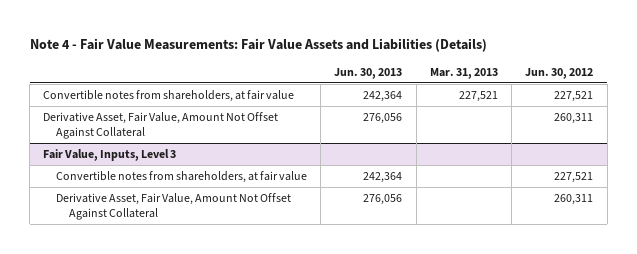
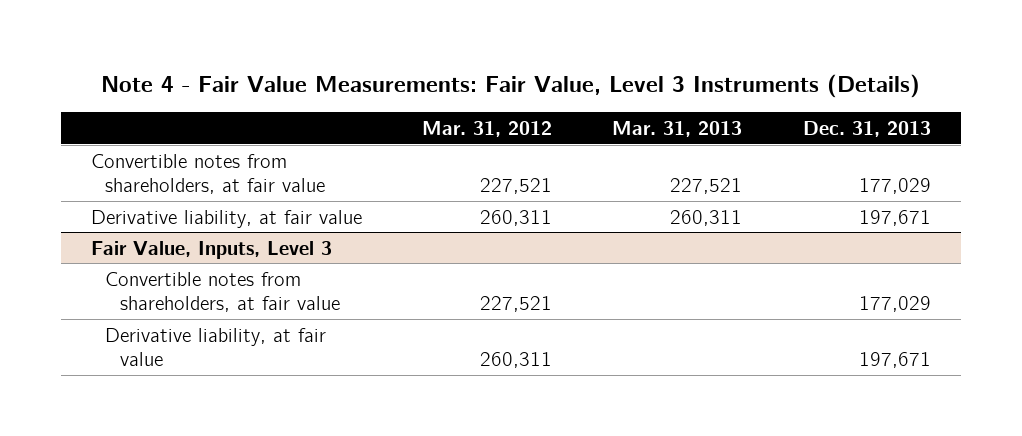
[29,37,487,52] Note 4 - Fair Value Measurements: Fair Value Assets and Liabilities (Details) -> [100,74,920,99] Note 4 - Fair Value Measurements: Fair Value, Level 3 Instruments (Details)
[334,67,403,79] Jun. 30, 2013 -> none
[525,67,594,79] Jun. 30, 2012 -> none
none -> [422,120,553,137] Mar. 31, 2012
none -> [802,120,931,137] Dec. 31, 2013
[43,111,279,140] Derivative Asset, Fair Value, Amount Not Offset Against Collateral -> none
none -> [91,209,363,228] Derivative liability, at fair value
[55,192,291,221] Derivative Asset, Fair Value, Amount Not Offset Against Collateral -> none
none -> [105,327,327,367] Derivative liability, at fair value

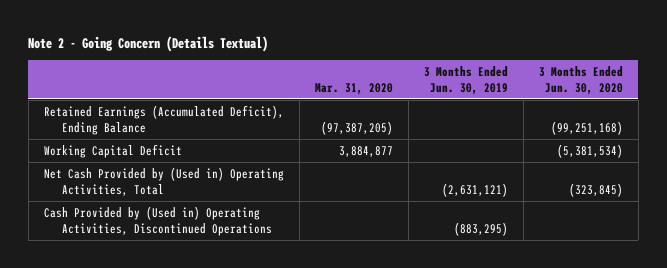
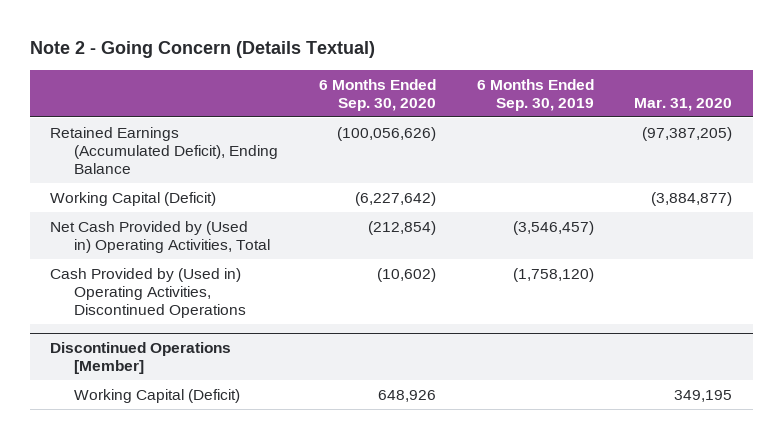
[423,66,508,95] 3 Months Ended Jun. 30, 2019 -> none
[538,66,623,95] 3 Months Ended Jun. 30, 2020 -> none
none -> [318,78,436,111] 6 Months Ended Sep. 30, 2020
none -> [476,78,594,111] 6 Months Ended Sep. 30, 2019
[43,144,182,159] Working Capital Deficit -> [50,191,217,206] Working Capital (Deficit)
[338,146,393,158] 3,884,877 -> [651,191,733,206] (3,884,877)
none -> [50,341,232,375] Discontinued Operations [Member]
none -> [73,388,240,403] Working Capital (Deficit)

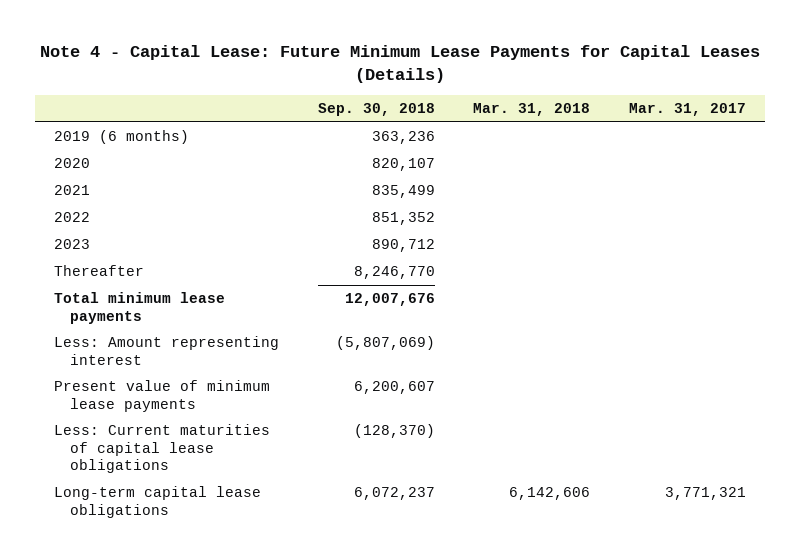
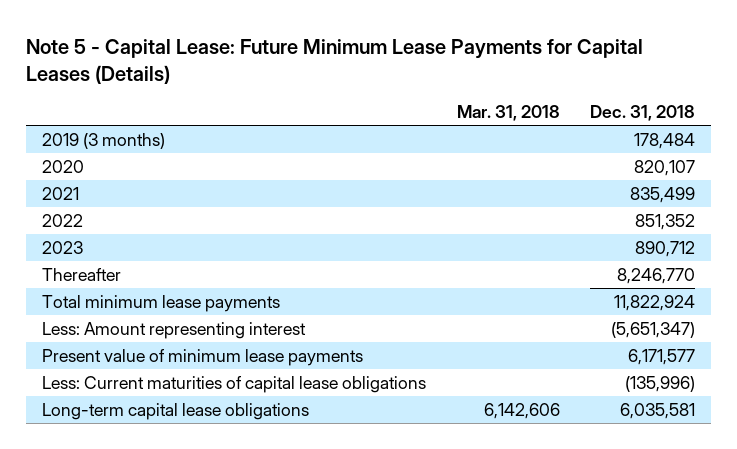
[39,45,760,84] Note 4 - Capital Lease: Future Minimum Lease Payments for Capital Leases (Details) -> [26,38,644,84] Note 5 - Capital Lease: Future Minimum Lease Payments for Capital Leases (Details)
[317,103,435,117] Sep. 30, 2018 -> none
[628,103,746,117] Mar. 31, 2017 -> none
none -> [590,105,696,122] Dec. 31, 2018
[54,130,190,145] 2019 (6 months) -> [41,132,165,149] 2019 (3 months)

